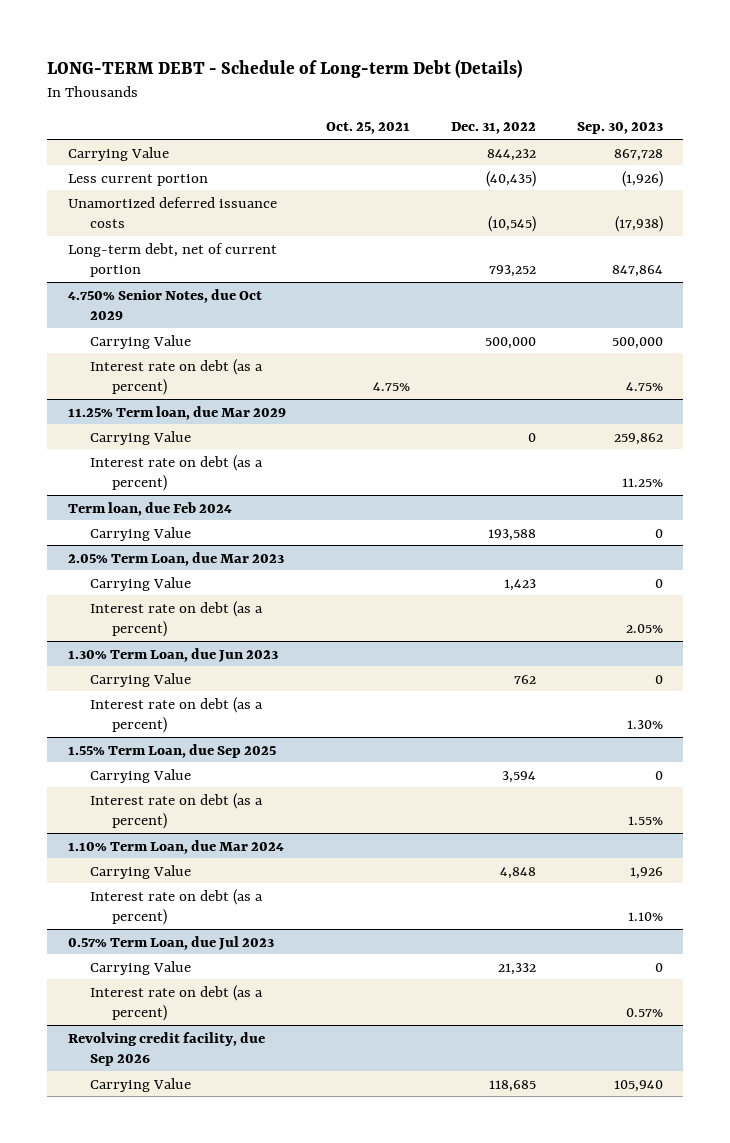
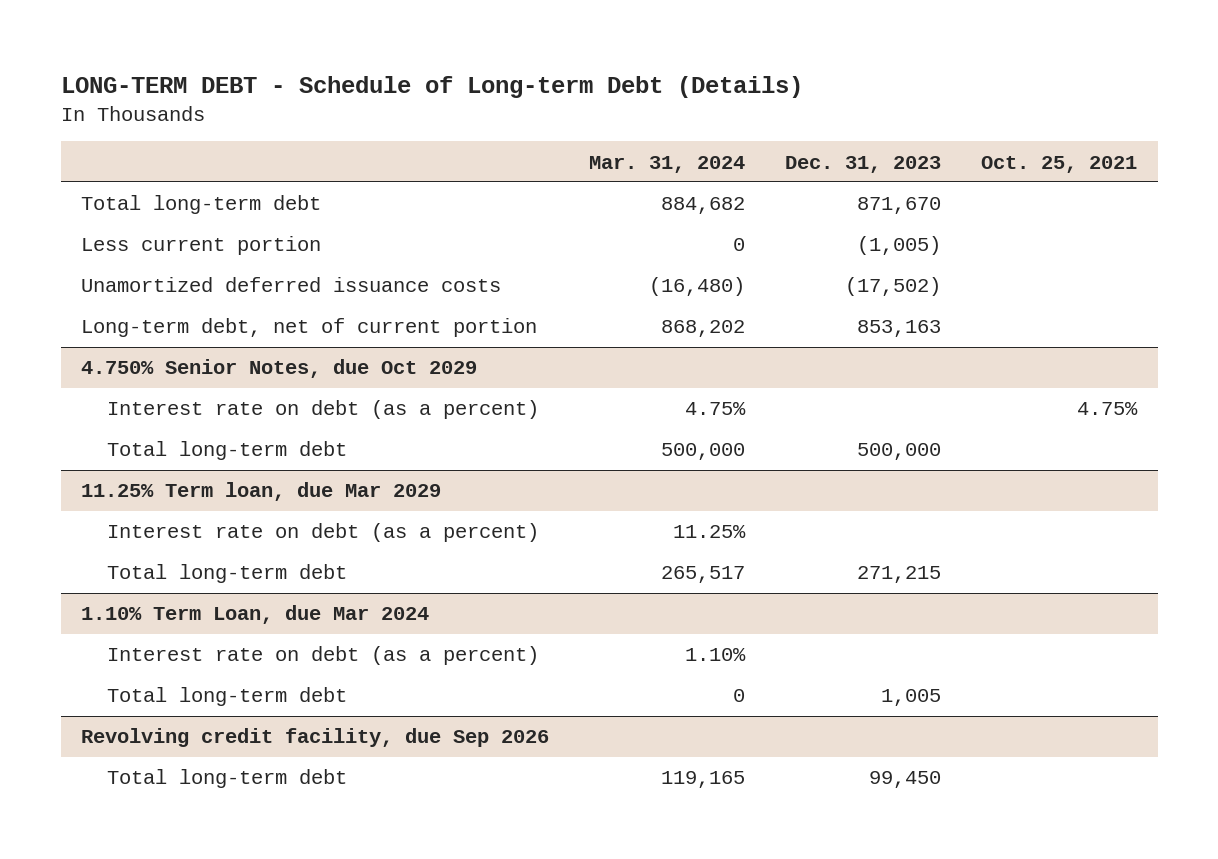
[451,122,537,135] Dec. 31, 2022 -> none
[576,122,663,135] Sep. 30, 2023 -> none
none -> [588,155,745,173] Mar. 31, 2024
none -> [785,155,942,173] Dec. 31, 2023
[67,146,169,161] Carrying Value -> [80,195,321,215] Total long-term debt
[90,334,192,349] Carrying Value -> none
none -> [107,441,348,461] Total long-term debt
[90,430,192,445] Carrying Value -> none
[67,501,232,516] Term loan, due Feb 2024 -> none
[90,526,192,541] Carrying Value -> none
[67,551,284,566] 2.05% Term Loan, due Mar 2023 -> none
[90,576,192,591] Carrying Value -> none
[90,600,264,637] Interest rate on debt (as a percent) -> none
[67,647,278,662] 1.30% Term Loan, due Jun 2023 -> none
[90,672,192,687] Carrying Value -> none
[90,696,264,733] Interest rate on debt (as a percent) -> none
[67,743,276,758] 1.55% Term Loan, due Sep 2025 -> none
[90,768,192,783] Carrying Value -> none
[90,792,264,829] Interest rate on debt (as a percent) -> none
none -> [107,564,348,584] Total long-term debt
[90,864,192,879] Carrying Value -> none
[67,935,274,950] 0.57% Term Loan, due Jul 2023 -> none
[90,960,192,975] Carrying Value -> none
[90,984,264,1021] Interest rate on debt (as a percent) -> none
none -> [107,687,348,707] Total long-term debt
[90,1077,192,1092] Carrying Value -> [107,769,348,789] Total long-term debt

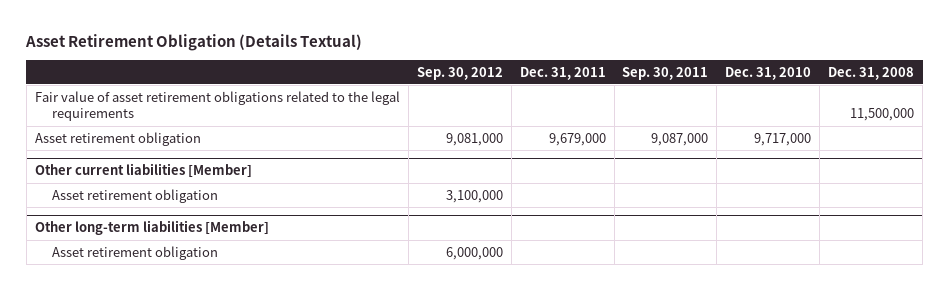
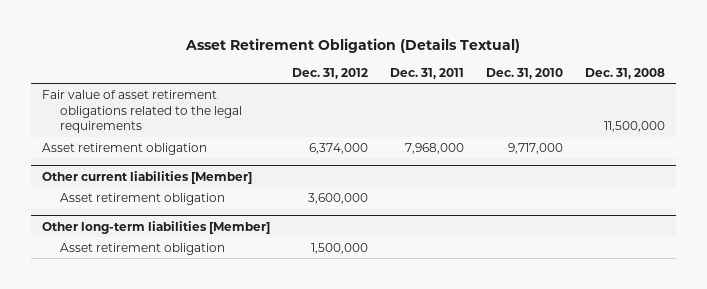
[416,66,503,80] Sep. 30, 2012 -> none
[622,66,709,80] Sep. 30, 2011 -> none
none -> [292,68,369,80] Dec. 31, 2012
[548,132,606,146] 9,679,000 -> [404,142,464,154] 7,968,000

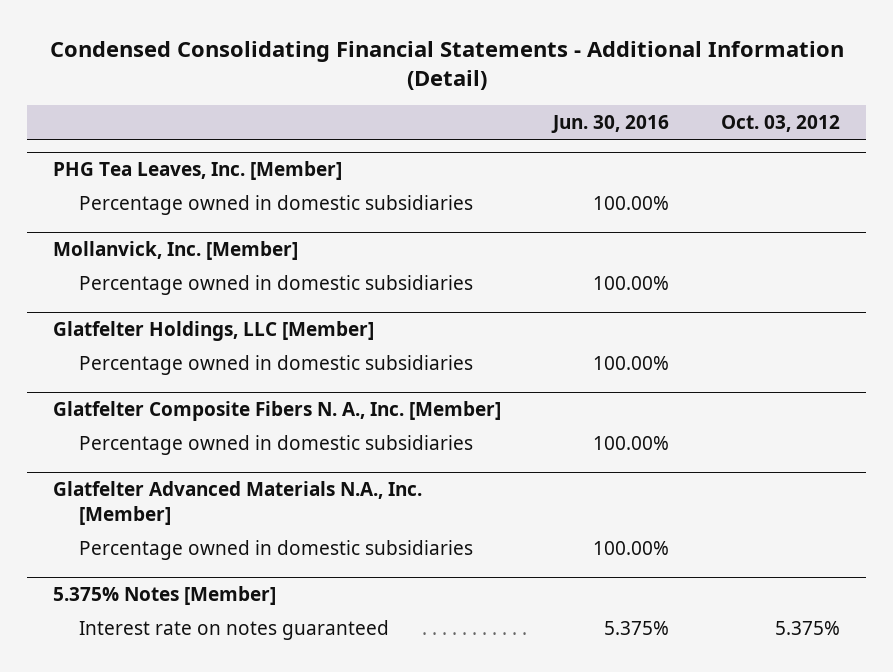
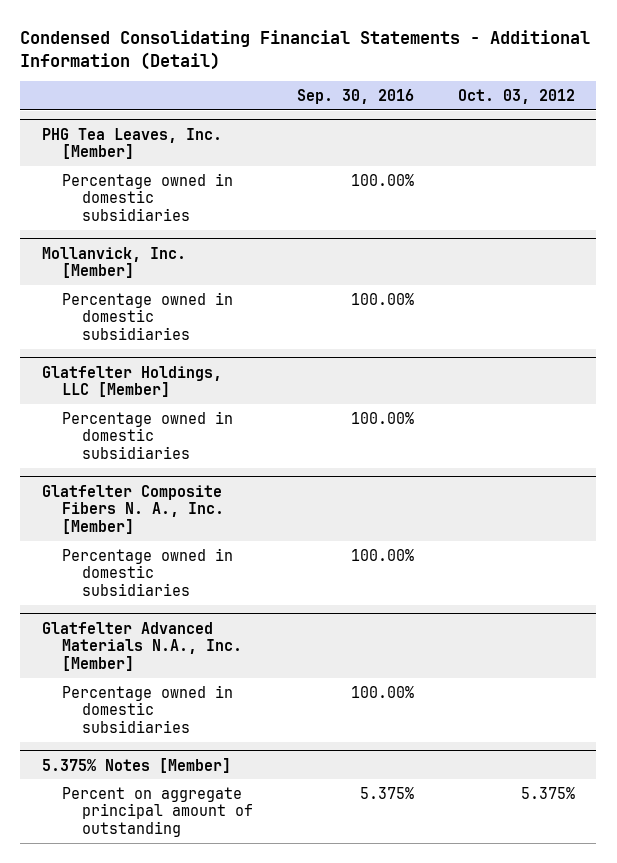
[551,115,670,134] Jun. 30, 2016 -> none
none -> [297,89,415,105] Sep. 30, 2016
[79,619,390,640] Interest rate on notes guaranteed -> [62,786,254,838] Percent on aggregate principal amount of outstanding

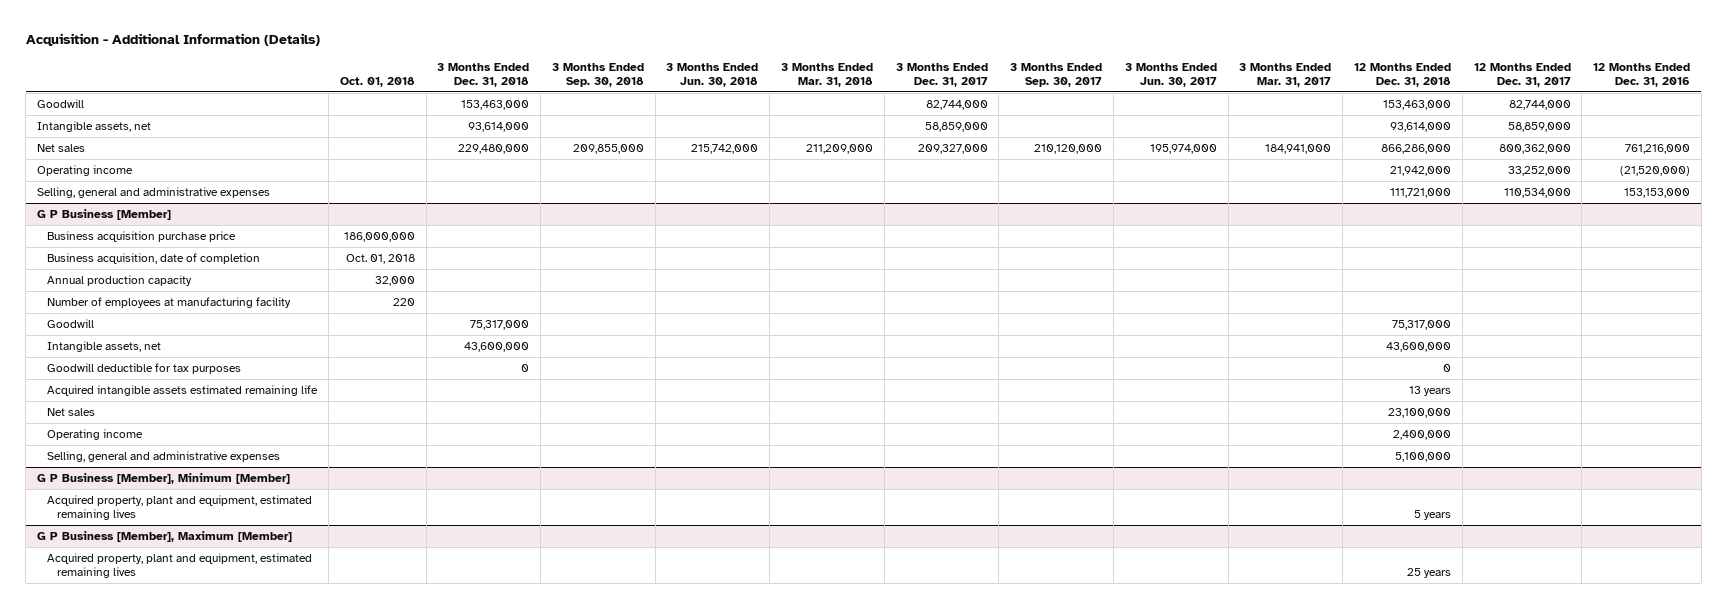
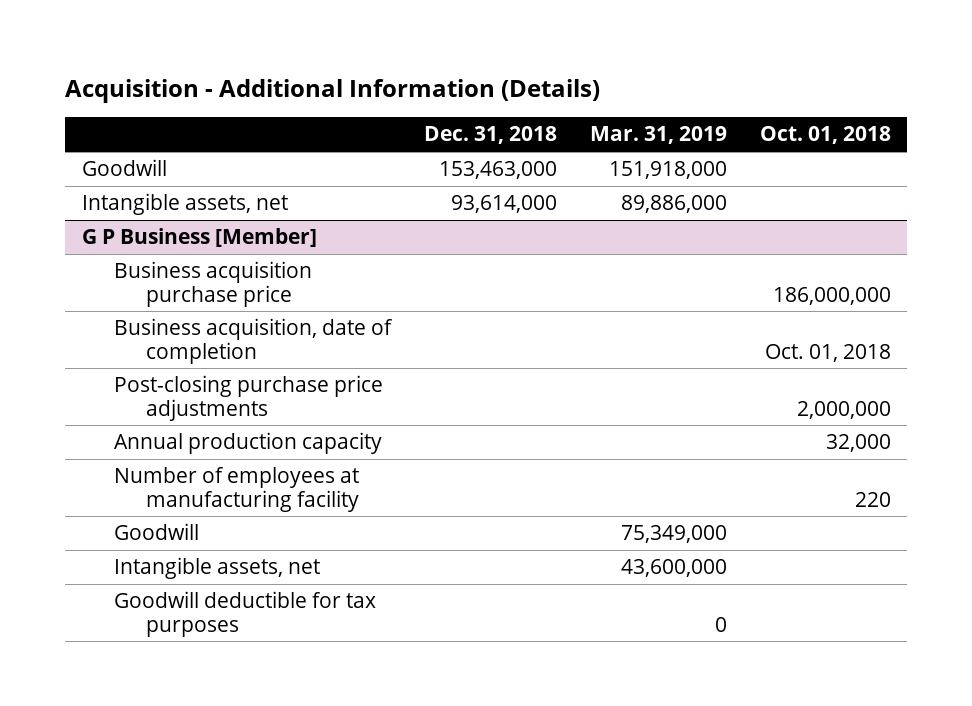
[437,62,530,87] 3 Months Ended Dec. 31, 2018 -> none
[551,62,644,87] 3 Months Ended Sep. 30, 2018 -> none
[666,62,759,87] 3 Months Ended Jun. 30, 2018 -> none
[781,62,874,87] 3 Months Ended Mar. 31, 2018 -> none
[895,62,988,87] 3 Months Ended Dec. 31, 2017 -> none
[1010,62,1103,87] 3 Months Ended Sep. 30, 2017 -> none
[1124,62,1217,87] 3 Months Ended Jun. 30, 2017 -> none
[1239,62,1332,87] 3 Months Ended Mar. 31, 2017 -> none
[1353,62,1451,87] 12 Months Ended Dec. 31, 2018 -> none
[1473,62,1571,87] 12 Months Ended Dec. 31, 2017 -> none
[1593,62,1691,87] 12 Months Ended Dec. 31, 2016 -> none
none -> [423,126,557,145] Dec. 31, 2018
none -> [589,126,727,145] Mar. 31, 2019
[36,143,85,152] Net sales -> none
[36,164,133,176] Operating income -> none
[36,186,270,198] Selling, general and administrative expenses -> none
none -> [113,375,383,421] Post-closing purchase price adjustments
[47,384,319,396] Acquired intangible assets estimated remaining life -> none
[47,407,96,416] Net sales -> none
[47,428,144,440] Operating income -> none
[47,450,281,462] Selling, general and administrative expenses -> none
[36,472,290,484] G P Business [Member], Minimum [Member] -> none
[47,494,313,520] Acquired property, plant and equipment, estimated remaining lives -> none
[36,530,292,542] G P Business [Member], Maximum [Member] -> none
[47,552,313,578] Acquired property, plant and equipment, estimated remaining lives -> none

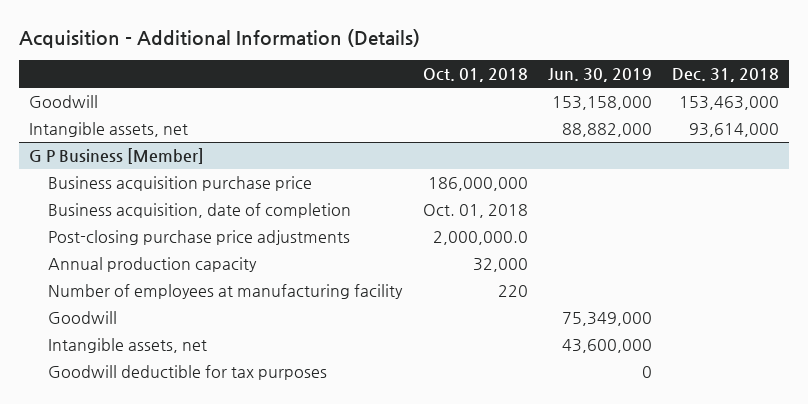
[589,126,727,145] Mar. 31, 2019 -> none
none -> [547,68,652,83] Jun. 30, 2019
[796,400,891,419] 2,000,000 -> [432,231,528,246] 2,000,000.0

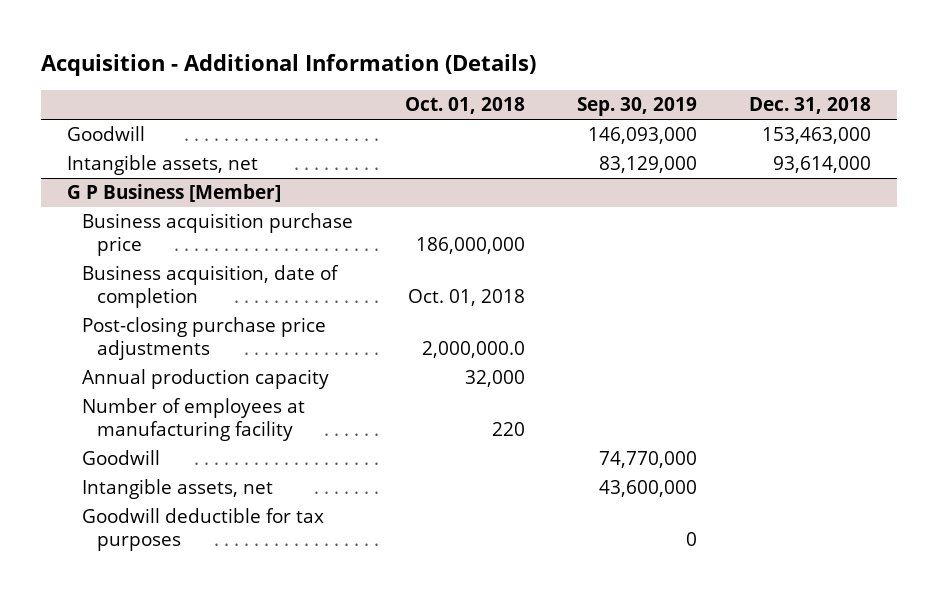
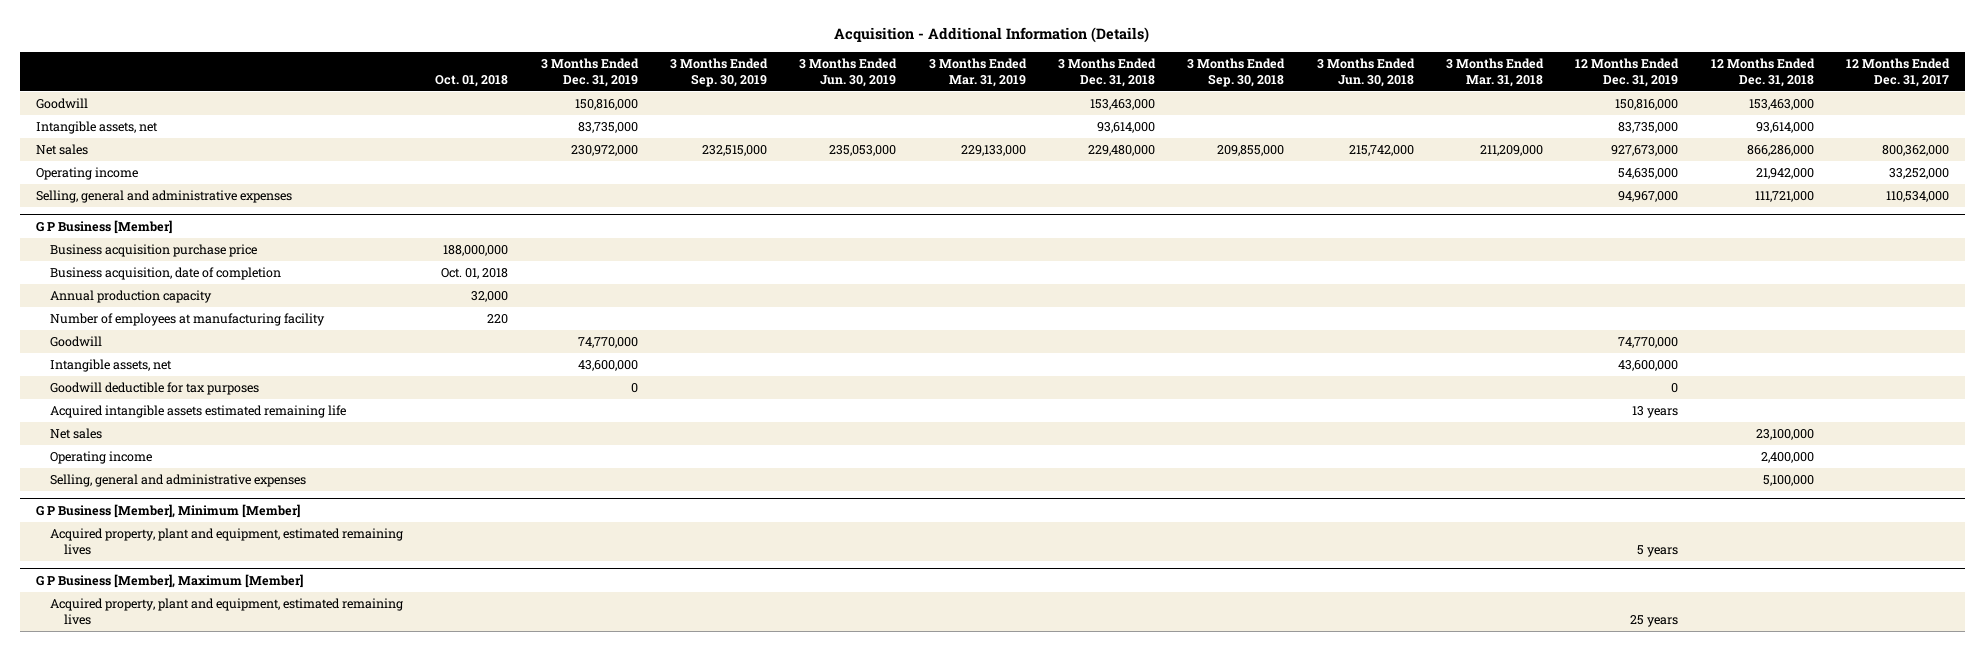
[577,97,698,117] Sep. 30, 2019 -> none
[749,97,872,115] Dec. 31, 2018 -> none
none -> [540,57,639,87] 3 Months Ended Dec. 31, 2019
none -> [670,57,769,87] 3 Months Ended Sep. 30, 2019
none -> [799,57,898,87] 3 Months Ended Jun. 30, 2019
none -> [928,57,1027,87] 3 Months Ended Mar. 31, 2019
none -> [1058,57,1157,87] 3 Months Ended Dec. 31, 2018
none -> [1187,57,1286,87] 3 Months Ended Sep. 30, 2018
none -> [1316,57,1415,87] 3 Months Ended Jun. 30, 2018
none -> [1446,57,1545,87] 3 Months Ended Mar. 31, 2018
none -> [1575,57,1680,87] 12 Months Ended Dec. 31, 2019
none -> [1710,57,1815,87] 12 Months Ended Dec. 31, 2018
none -> [1846,57,1951,87] 12 Months Ended Dec. 31, 2017
none -> [35,144,88,156] Net sales
none -> [35,167,138,181] Operating income
none -> [35,190,292,204] Selling, general and administrative expenses
[416,237,526,255] 186,000,000 -> [443,245,509,257] 188,000,000
[82,317,327,361] Post-closing purchase price adjustments -> none
none -> [50,405,347,419] Acquired intangible assets estimated remaining life
none -> [50,428,103,440] Net sales
none -> [50,451,153,465] Operating income
none -> [50,474,307,488] Selling, general and administrative expenses
none -> [35,503,300,518] G P Business [Member], Minimum [Member]
none -> [50,528,404,555] Acquired property, plant and equipment, estimated remaining lives
none -> [35,573,303,588] G P Business [Member], Maximum [Member]
none -> [50,598,404,625] Acquired property, plant and equipment, estimated remaining lives

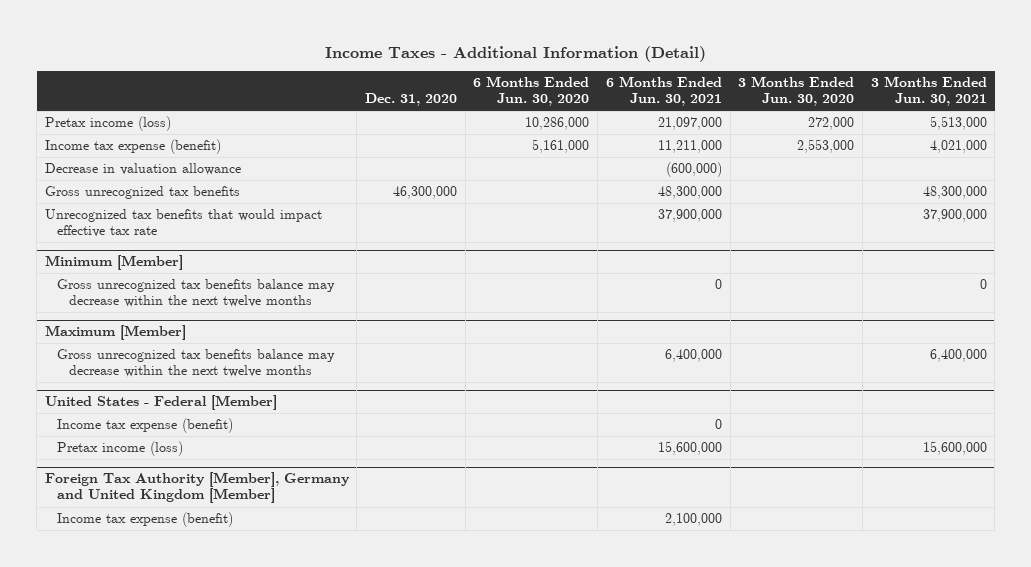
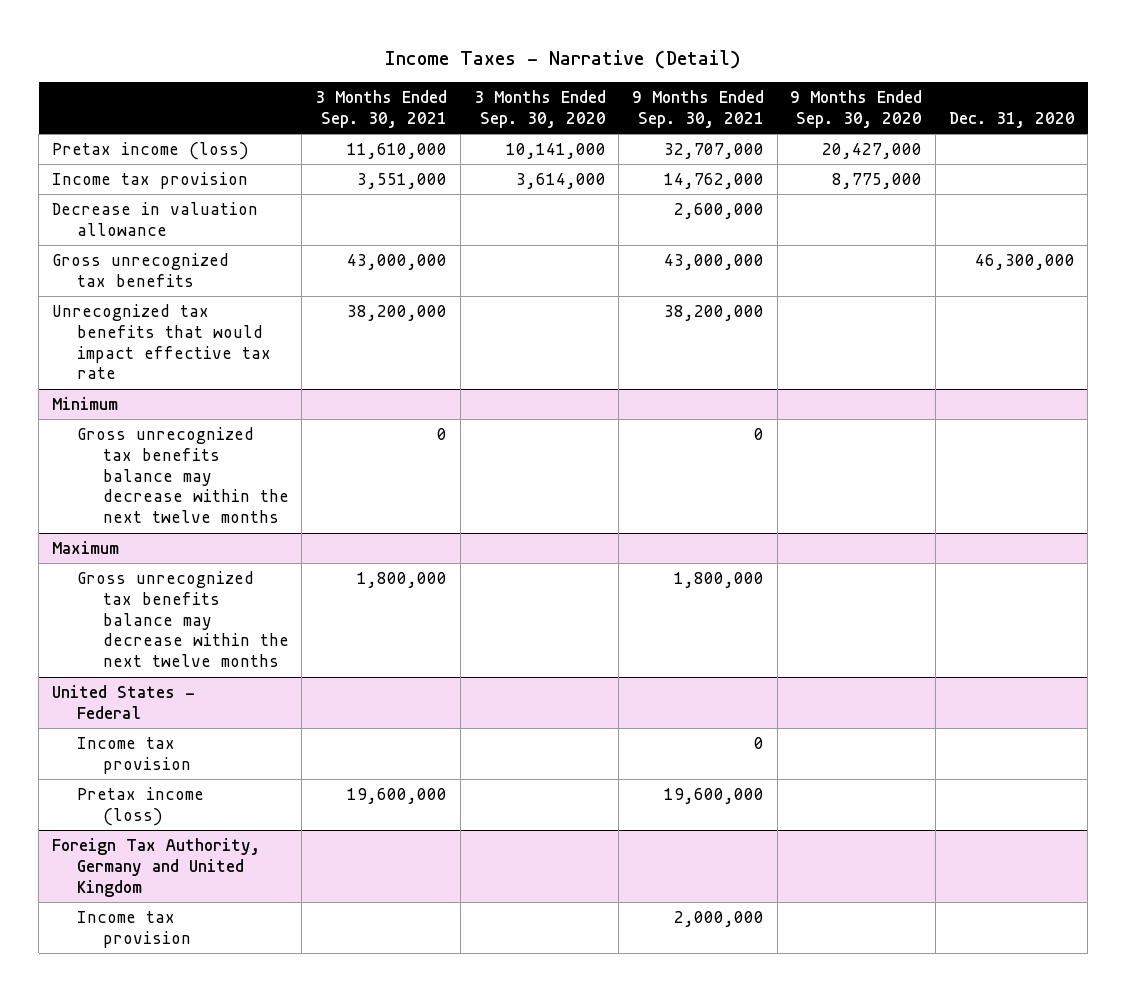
[324,45,706,62] Income Taxes - Additional Information (Detail) -> [385,50,742,70] Income Taxes - Narrative (Detail)
[473,76,590,107] 6 Months Ended Jun. 30, 2020 -> none
[605,76,722,107] 6 Months Ended Jun. 30, 2021 -> none
[738,76,855,107] 3 Months Ended Jun. 30, 2020 -> none
[870,76,987,107] 3 Months Ended Jun. 30, 2021 -> none
none -> [315,90,448,128] 3 Months Ended Sep. 30, 2021
none -> [473,90,606,128] 3 Months Ended Sep. 30, 2020
none -> [631,90,764,128] 9 Months Ended Sep. 30, 2021
none -> [790,90,923,128] 9 Months Ended Sep. 30, 2020
[44,139,221,155] Income tax expense (benefit) -> [52,172,249,190] Income tax provision
[44,255,183,271] Minimum [Member] -> [52,397,119,411] Minimum
[44,325,186,341] Maximum [Member] -> [52,541,120,555] Maximum
[44,395,277,411] United States - Federal [Member] -> [52,685,196,719] United States - Federal
[56,418,233,434] Income tax expense (benefit) -> [77,737,191,774] Income tax provision
[44,472,350,504] Foreign Tax Authority [Member], Germany and United Kingdom [Member] -> [52,838,261,897] Foreign Tax Authority, Germany and United Kingdom
[56,512,233,528] Income tax expense (benefit) -> [77,911,191,948] Income tax provision

